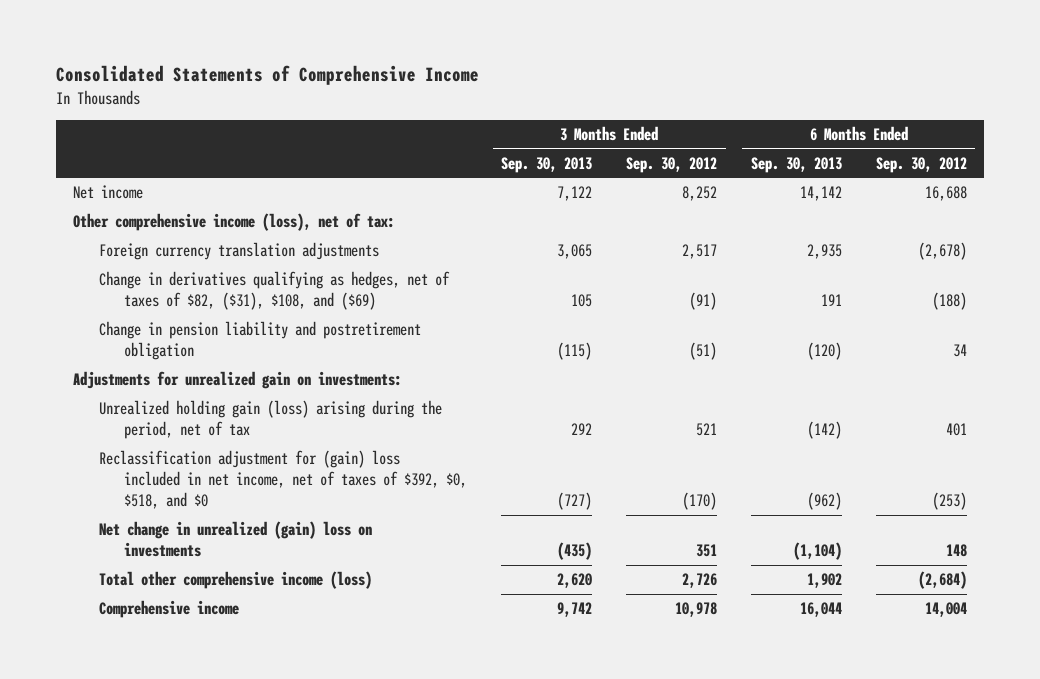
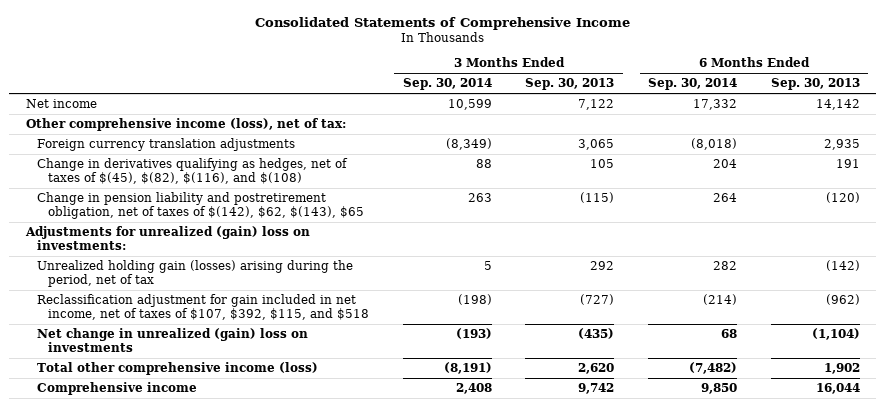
[626,156,718,173] Sep. 30, 2012 -> none
[875,156,967,173] Sep. 30, 2012 -> none
none -> [402,78,492,91] Sep. 30, 2014
none -> [647,78,737,91] Sep. 30, 2014
[98,271,450,311] Change in derivatives qualifying as hedges, net of taxes of $82, ($31), $108, and ($69) -> [37,158,349,185] Change in derivatives qualifying as hedges, net of taxes of $(45), $(82), $(116), and $(108)
[98,321,421,361] Change in pension liability and postretirement obligation -> [37,192,365,220] Change in pension liability and postretirement obligation, net of taxes of $(142), $62, $(143), $65
[72,371,402,390] Adjustments for unrealized gain on investments: -> [24,226,310,251] Adjustments for unrealized (gain) loss on investments:
[98,400,442,440] Unrealized holding gain (loss) arising during the period, net of tax -> [37,260,354,288] Unrealized holding gain (losses) arising during the period, net of tax
[98,450,468,510] Reclassification adjustment for (gain) loss included in net income, net of taxes of $392, $0, $518, and $0 -> [37,294,370,321] Reclassification adjustment for gain included in net income, net of taxes of $107, $392, $115, and $518

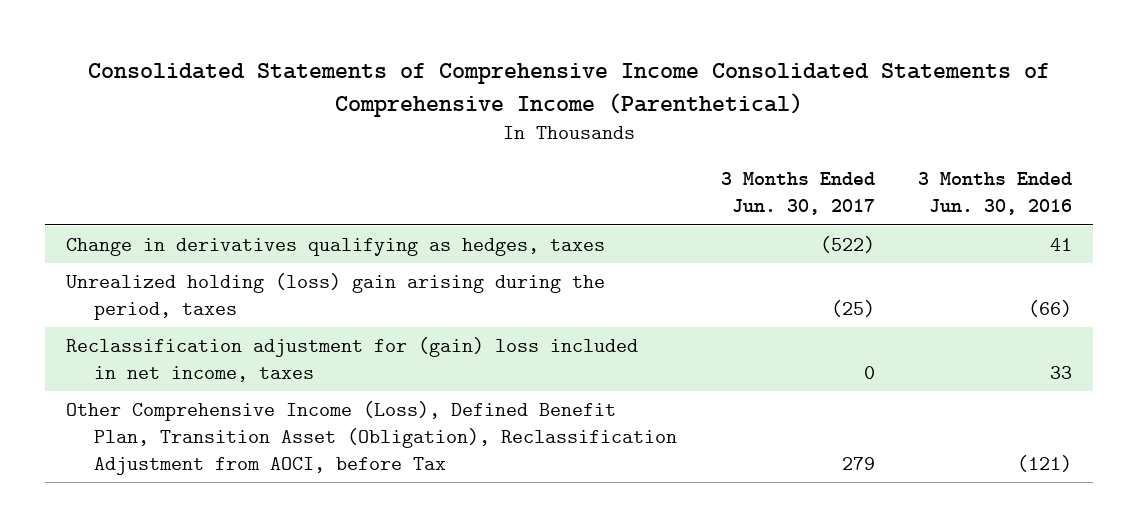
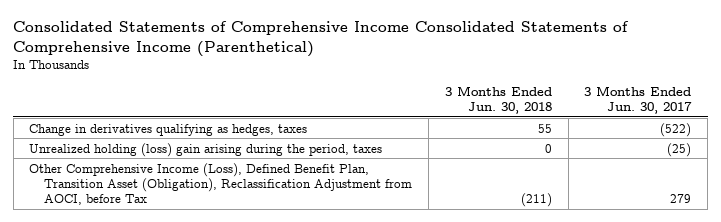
[917,172,1072,216] 3 Months Ended Jun. 30, 2016 -> none
none -> [444,85,552,114] 3 Months Ended Jun. 30, 2018
[66,337,639,383] Reclassification adjustment for (gain) loss included in net income, taxes -> none

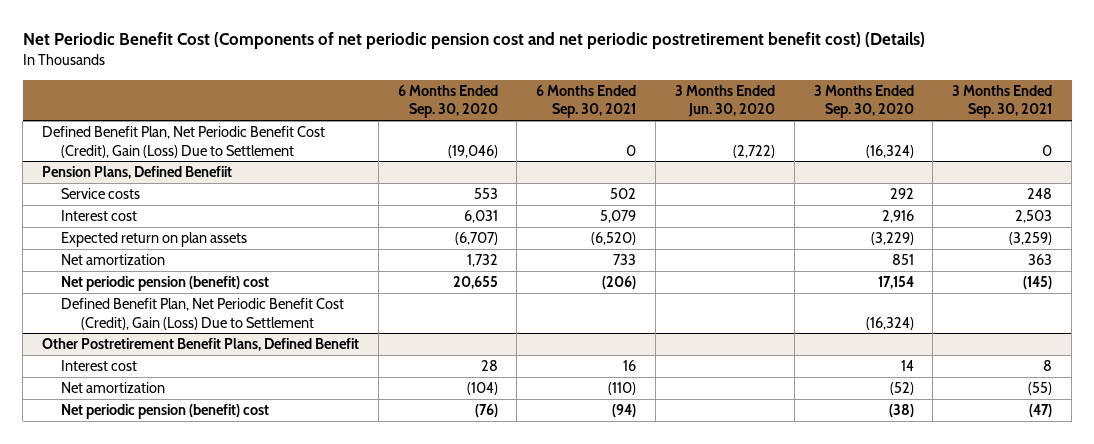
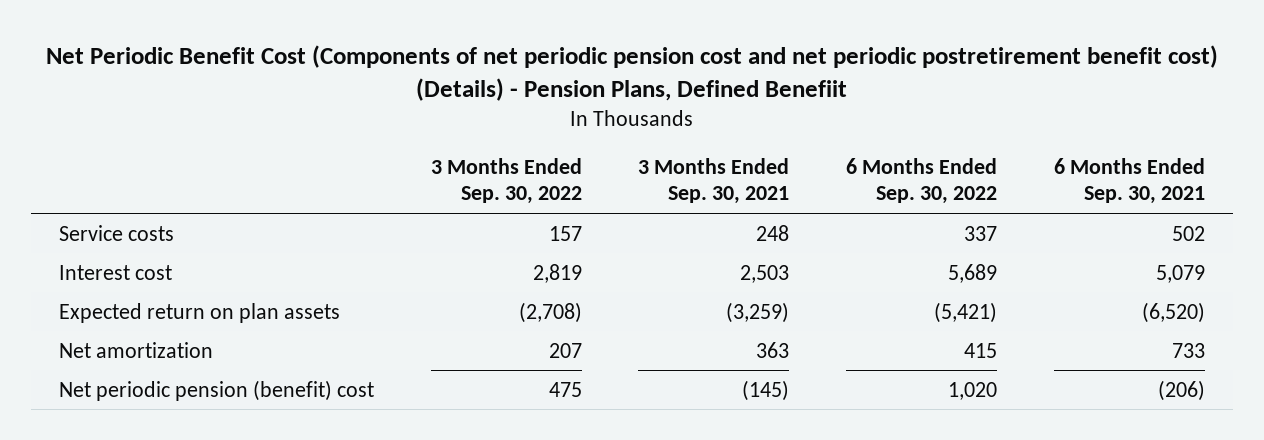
[22,32,925,50] Net Periodic Benefit Cost (Components of net periodic pension cost and net periodic postretirement benefit cost) (Details) -> [45,44,1218,101] Net Periodic Benefit Cost (Components of net periodic pension cost and net periodic postretirement benefit cost) (Details) - Pension Plans, Defined Benefiit
[397,84,498,119] 6 Months Ended Sep. 30, 2020 -> none
[674,84,775,118] 3 Months Ended Jun. 30, 2020 -> none
[813,84,914,119] 3 Months Ended Sep. 30, 2020 -> none
none -> [430,157,582,205] 3 Months Ended Sep. 30, 2022
none -> [846,157,998,205] 6 Months Ended Sep. 30, 2022
[41,126,325,158] Defined Benefit Plan, Net Periodic Benefit Cost (Credit), Gain (Loss) Due to Settlement -> none
[41,166,232,180] Pension Plans, Defined Benefiit -> none
[61,298,345,330] Defined Benefit Plan, Net Periodic Benefit Cost (Credit), Gain (Loss) Due to Settlement -> none
[41,338,359,352] Other Postretirement Benefit Plans, Defined Benefit -> none
[61,360,138,372] Interest cost -> none
[61,382,166,394] Net amortization -> none
[61,404,270,420] Net periodic pension (benefit) cost -> none

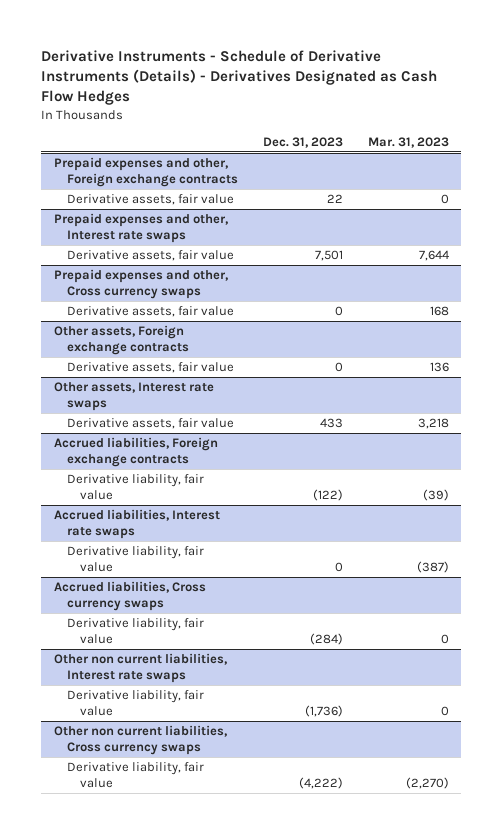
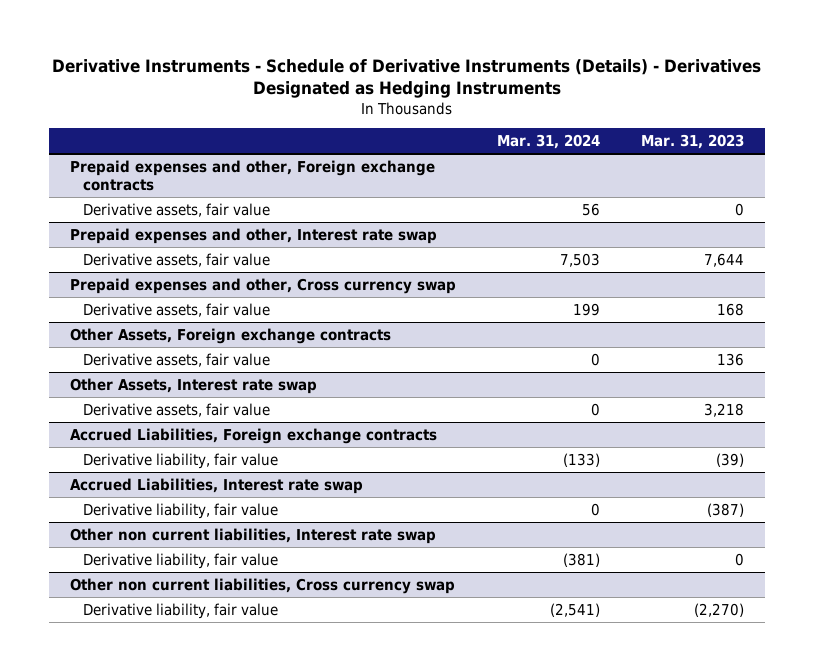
[41,50,438,106] Derivative Instruments - Schedule of Derivative Instruments (Details) - Derivatives Designated as Cash Flow Hedges -> [52,58,762,99] Derivative Instruments - Schedule of Derivative Instruments (Details) - Derivatives Designated as Hedging Instruments
[262,136,343,148] Dec. 31, 2023 -> none
none -> [496,133,600,149] Mar. 31, 2024
[53,213,228,244] Prepaid expenses and other, Interest rate swaps -> [69,227,437,244] Prepaid expenses and other, Interest rate swap
[53,269,228,300] Prepaid expenses and other, Cross currency swaps -> [69,277,456,294] Prepaid expenses and other, Cross currency swap
[53,325,189,356] Other assets, Foreign exchange contracts -> [69,327,391,344] Other Assets, Foreign exchange contracts
[53,382,214,412] Other assets, Interest rate swaps -> [69,377,317,394] Other Assets, Interest rate swap
[53,437,218,468] Accrued liabilities, Foreign exchange contracts -> [69,427,437,444] Accrued Liabilities, Foreign exchange contracts
[53,509,220,540] Accrued liabilities, Interest rate swaps -> [69,477,363,494] Accrued Liabilities, Interest rate swap
[53,581,206,612] Accrued liabilities, Cross currency swaps -> none
[66,618,204,645] Derivative liability, fair value -> none
[53,653,227,684] Other non current liabilities, Interest rate swaps -> [69,527,436,544] Other non current liabilities, Interest rate swap
[53,725,227,756] Other non current liabilities, Cross currency swaps -> [69,577,455,594] Other non current liabilities, Cross currency swap

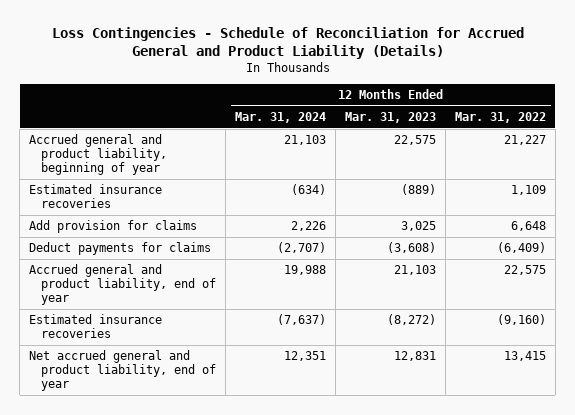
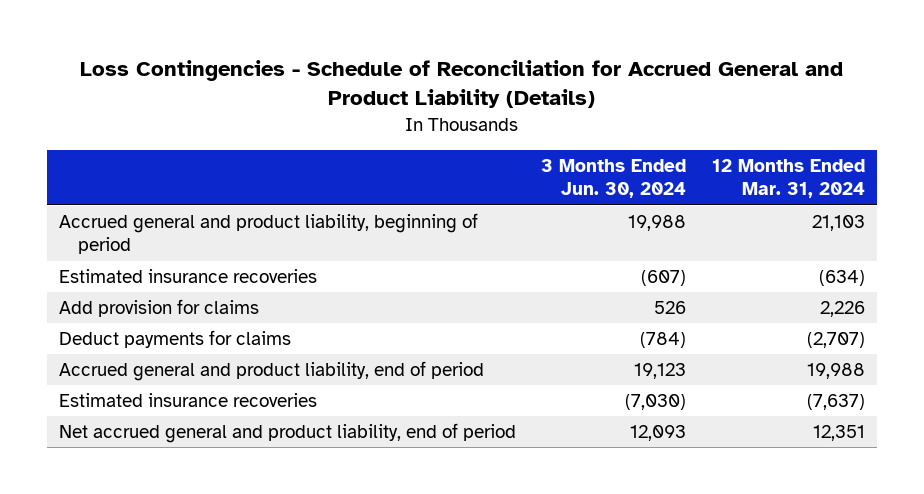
[345,111,437,123] Mar. 31, 2023 -> none
[454,111,546,123] Mar. 31, 2022 -> none
none -> [541,158,687,199] 3 Months Ended Jun. 30, 2024
[29,134,168,176] Accrued general and product liability, beginning of year -> [59,213,479,255] Accrued general and product liability, beginning of period
[29,264,217,306] Accrued general and product liability, end of year -> [59,361,485,382] Accrued general and product liability, end of period
[29,350,217,392] Net accrued general and product liability, end of year -> [59,423,517,444] Net accrued general and product liability, end of period

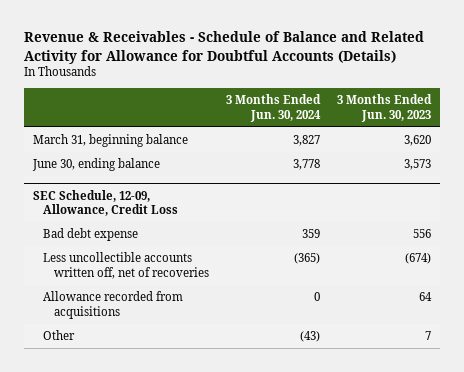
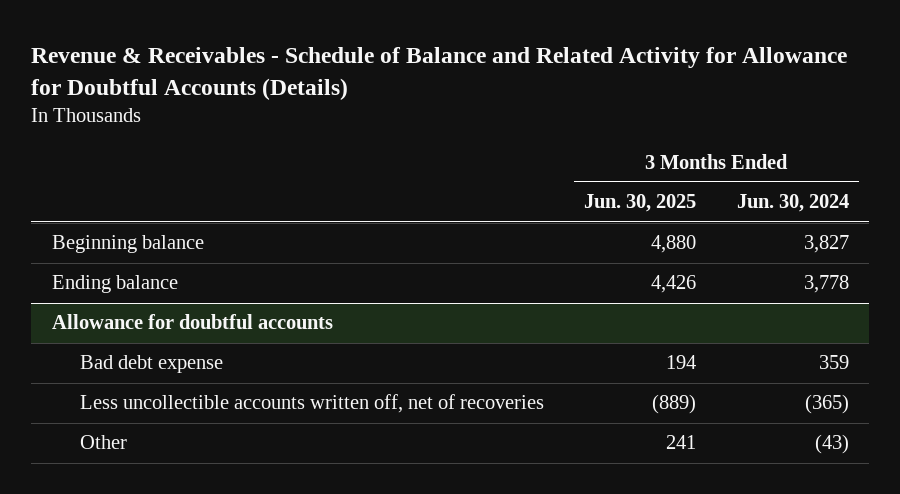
[336,94,432,123] 3 Months Ended Jun. 30, 2023 -> none
none -> [584,194,697,213] Jun. 30, 2025
[32,134,188,148] March 31, beginning balance -> [51,235,204,254] Beginning balance
[31,158,160,172] June 30, ending balance -> [51,275,178,294] Ending balance
[32,189,179,217] SEC Schedule, 12-09, Allowance, Credit Loss -> [51,314,333,330] Allowance for doubtful accounts
[43,291,184,319] Allowance recorded from acquisitions -> none

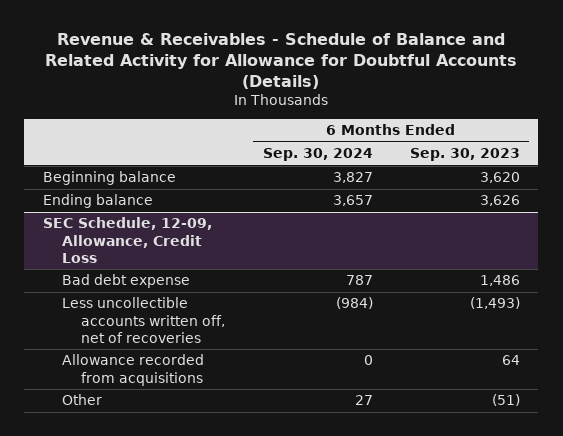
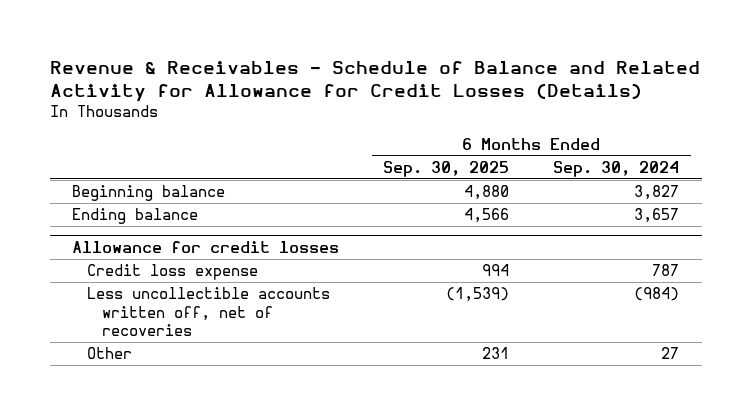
[45,33,518,90] Revenue & Receivables - Schedule of Balance and Related Activity for Allowance for Doubtful Accounts (Details) -> [50,60,701,102] Revenue & Receivables - Schedule of Balance and Related Activity for Allowance for Credit Losses (Details)
[409,148,520,162] Sep. 30, 2023 -> none
none -> [383,160,510,177] Sep. 30, 2025
[42,217,212,263] SEC Schedule, 12-09, Allowance, Credit Loss -> [72,240,340,253] Allowance for credit losses
[61,274,190,289] Bad debt expense -> [86,264,258,281] Credit loss expense
[61,354,204,386] Allowance recorded from acquisitions -> none

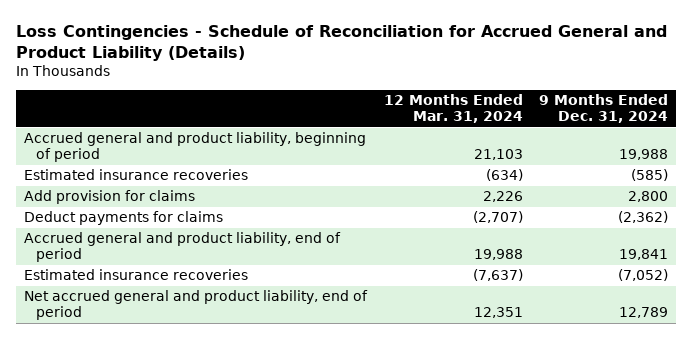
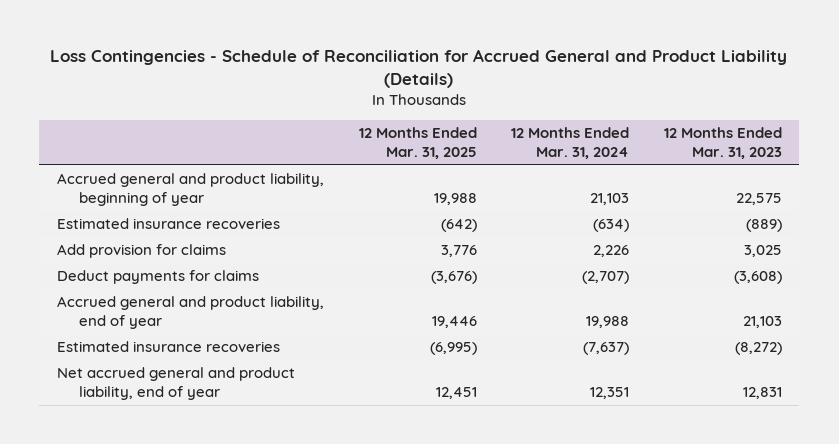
[539,94,669,124] 9 Months Ended Dec. 31, 2024 -> none
none -> [358,127,477,159] 12 Months Ended Mar. 31, 2025
none -> [664,127,783,159] 12 Months Ended Mar. 31, 2023
[24,132,367,163] Accrued general and product liability, beginning of period -> [56,173,324,206] Accrued general and product liability, beginning of year
[24,232,342,263] Accrued general and product liability, end of period -> [56,296,324,329] Accrued general and product liability, end of year
[24,290,369,321] Net accrued general and product liability, end of period -> [56,367,295,400] Net accrued general and product liability, end of year

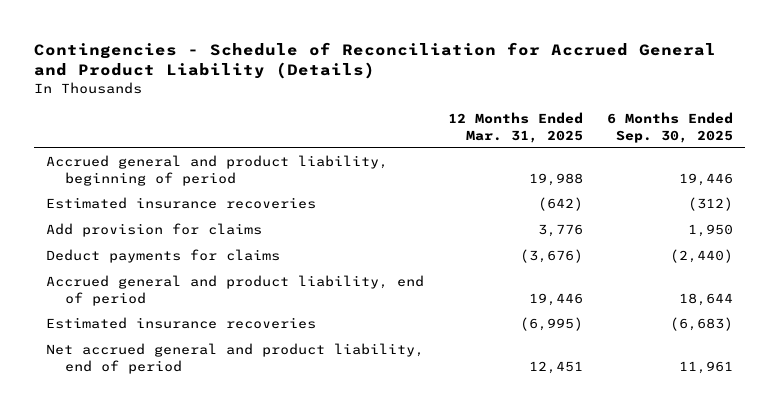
[50,49,788,89] Loss Contingencies - Schedule of Reconciliation for Accrued General and Product Liability (Details) -> [34,41,717,80] Contingencies - Schedule of Reconciliation for Accrued General and Product Liability (Details)
[511,127,630,159] 12 Months Ended Mar. 31, 2024 -> none
[664,127,783,159] 12 Months Ended Mar. 31, 2023 -> none
none -> [607,112,734,143] 6 Months Ended Sep. 30, 2025
[56,173,324,206] Accrued general and product liability, beginning of year -> [46,155,389,186] Accrued general and product liability, beginning of period
[56,296,324,329] Accrued general and product liability, end of year -> [46,275,425,306] Accrued general and product liability, end of period
[56,367,295,400] Net accrued general and product liability, end of year -> [46,343,425,374] Net accrued general and product liability, end of period

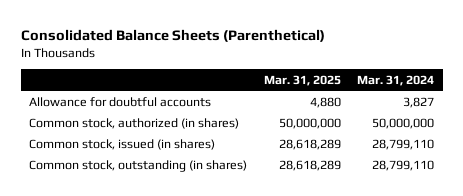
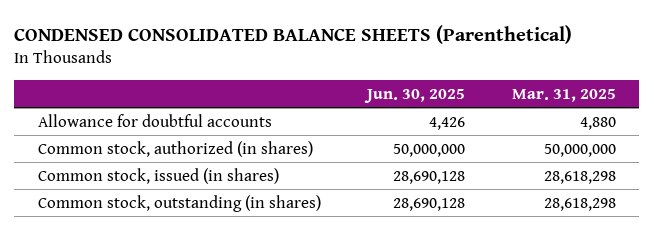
[20,28,325,42] Consolidated Balance Sheets (Parenthetical) -> [14,24,573,44] CONDENSED CONSOLIDATED BALANCE SHEETS (Parenthetical)
[357,74,435,86] Mar. 31, 2024 -> none
none -> [364,89,466,104] Jun. 30, 2025
[278,138,341,150] 28,618,289 -> [543,170,616,184] 28,618,298
[278,159,341,171] 28,618,289 -> [543,197,616,211] 28,618,298

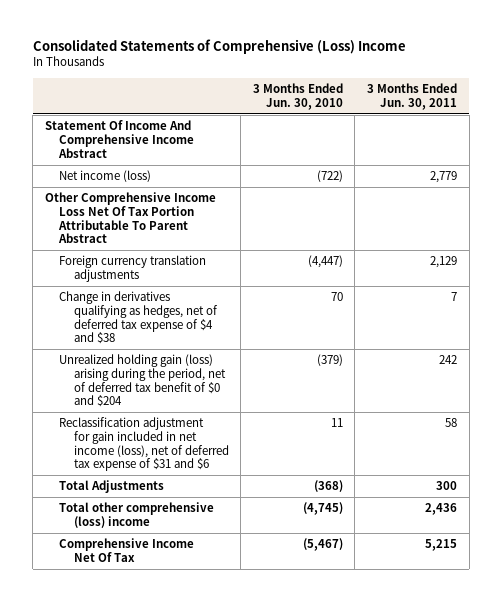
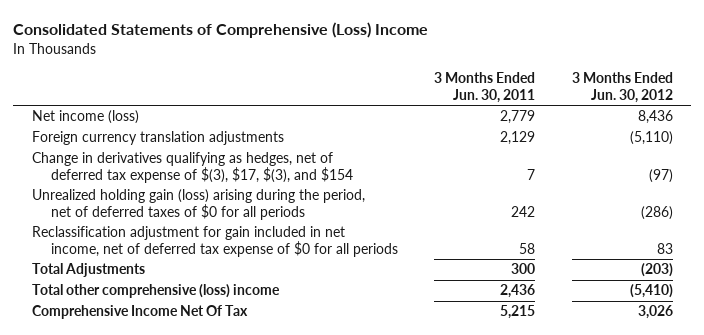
[252,83,343,110] 3 Months Ended Jun. 30, 2010 -> none
none -> [571,72,673,103] 3 Months Ended Jun. 30, 2012
[44,120,195,158] Statement Of Income And Comprehensive Income Abstract -> none
[44,192,216,244] Other Comprehensive Income Loss Net Of Tax Portion Attributable To Parent Abstract -> none
[59,291,218,345] Change in derivatives qualifying as hedges, net of deferred tax expense of $4 and $38 -> [31,152,353,184] Change in derivatives qualifying as hedges, net of deferred tax expense of $(3), $17, $(3), and $154
[59,354,226,408] Unrealized holding gain (loss) arising during the period, net of deferred tax benefit of $0 and $204 -> [31,189,365,221] Unrealized holding gain (loss) arising during the period, net of deferred taxes of $0 for all periods
[59,417,229,472] Reclassification adjustment for gain included in net income (loss), net of deferred tax expense of $31 and $6 -> [31,226,398,258] Reclassification adjustment for gain included in net income, net of deferred tax expense of $0 for all periods

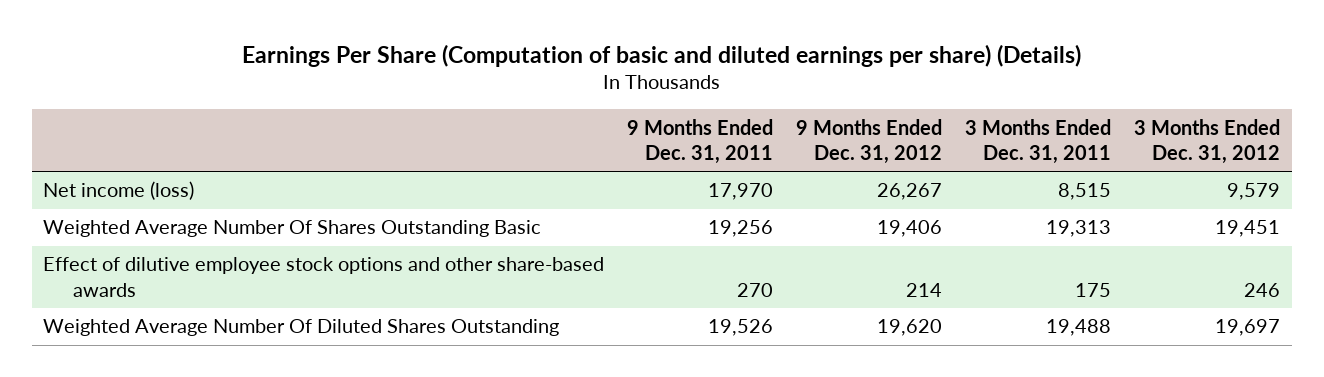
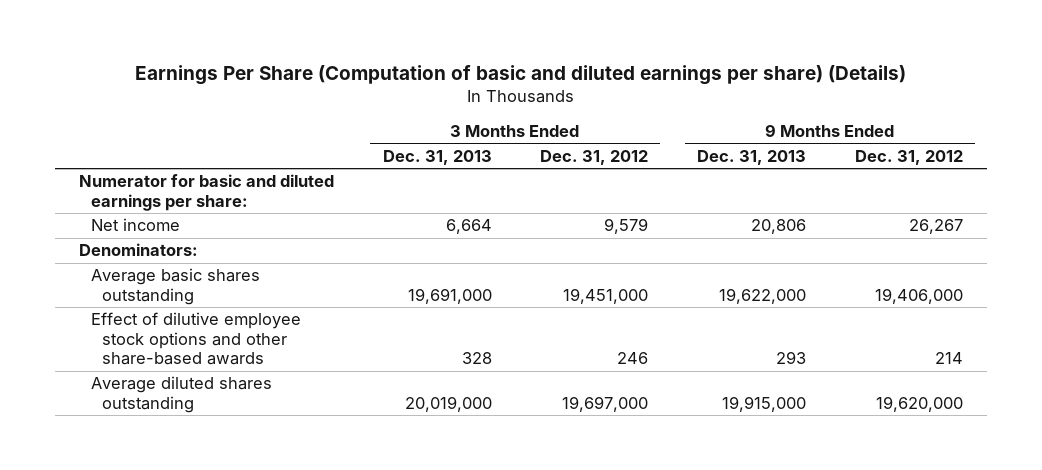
[627,118,774,165] 9 Months Ended Dec. 31, 2011 -> none
[965,118,1112,165] 3 Months Ended Dec. 31, 2011 -> none
none -> [382,149,492,165] Dec. 31, 2013
none -> [696,149,806,165] Dec. 31, 2013
none -> [78,174,334,211] Numerator for basic and diluted earnings per share:
[43,181,195,201] Net income (loss) -> [90,218,180,232] Net income
none -> [78,243,198,257] Denominators:
[43,220,542,238] Weighted Average Number Of Shares Outstanding Basic -> [90,268,260,305] Average basic shares outstanding
[877,220,943,238] 19,406 -> [874,287,963,304] 19,406,000
[1215,220,1281,238] 19,451 -> [563,287,649,304] 19,451,000
[43,319,560,337] Weighted Average Number Of Diluted Shares Outstanding -> [90,376,272,413] Average diluted shares outstanding
[877,319,943,337] 19,620 -> [875,395,963,412] 19,620,000
[1215,319,1281,337] 19,697 -> [562,395,649,412] 19,697,000

